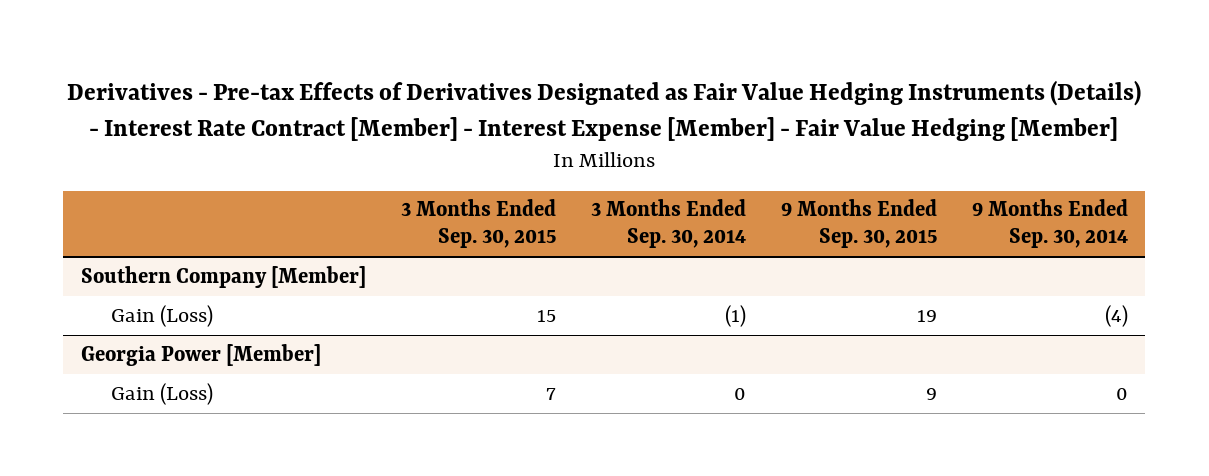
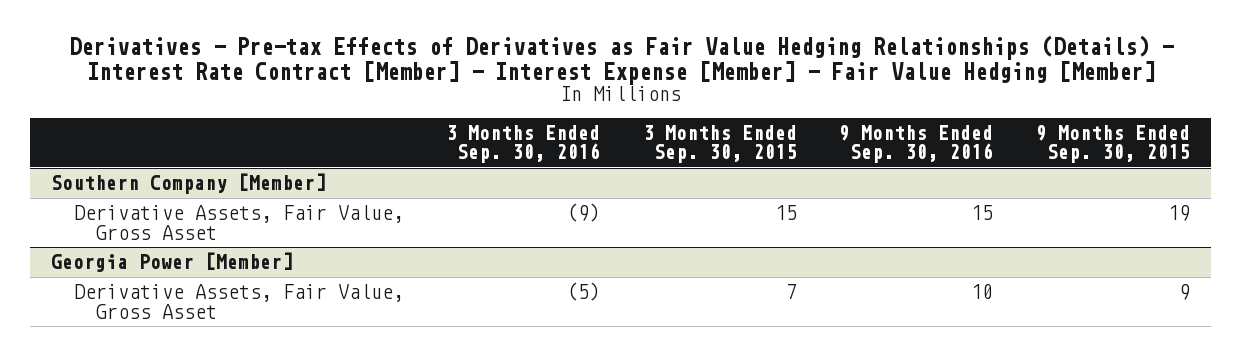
[67,79,1142,141] Derivatives - Pre-tax Effects of Derivatives Designated as Fair Value Hedging Instruments (Details) - Interest Rate Contract [Member] - Interest Expense [Member] - Fair Value Hedging [Member] -> [68,34,1174,85] Derivatives - Pre-tax Effects of Derivatives as Fair Value Hedging Relationships (Details) - Interest Rate Contract [Member] - Interest Expense [Member] - Fair Value Hedging [Member]
[590,199,746,249] 3 Months Ended Sep. 30, 2014 -> none
[971,199,1128,249] 9 Months Ended Sep. 30, 2014 -> none
none -> [446,124,601,164] 3 Months Ended Sep. 30, 2016
none -> [839,124,994,164] 9 Months Ended Sep. 30, 2016
[111,304,214,327] Gain (Loss) -> [73,205,404,240] Derivative Assets, Fair Value, Gross Asset
[111,382,214,405] Gain (Loss) -> none
none -> [73,284,404,319] Derivative Assets, Fair Value, Gross Asset

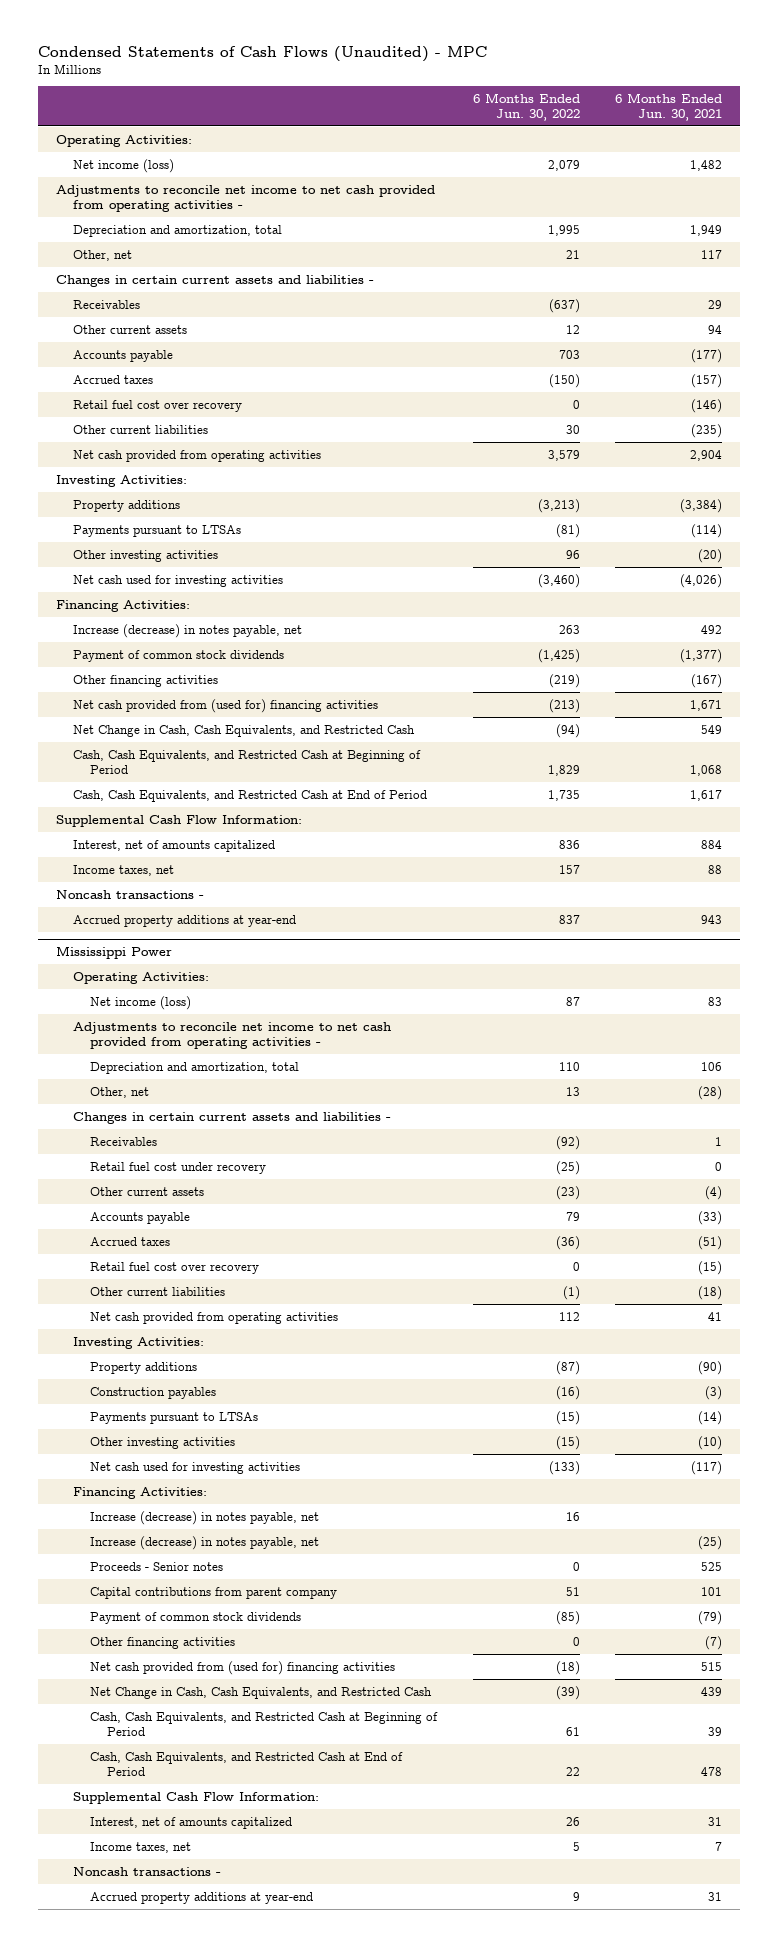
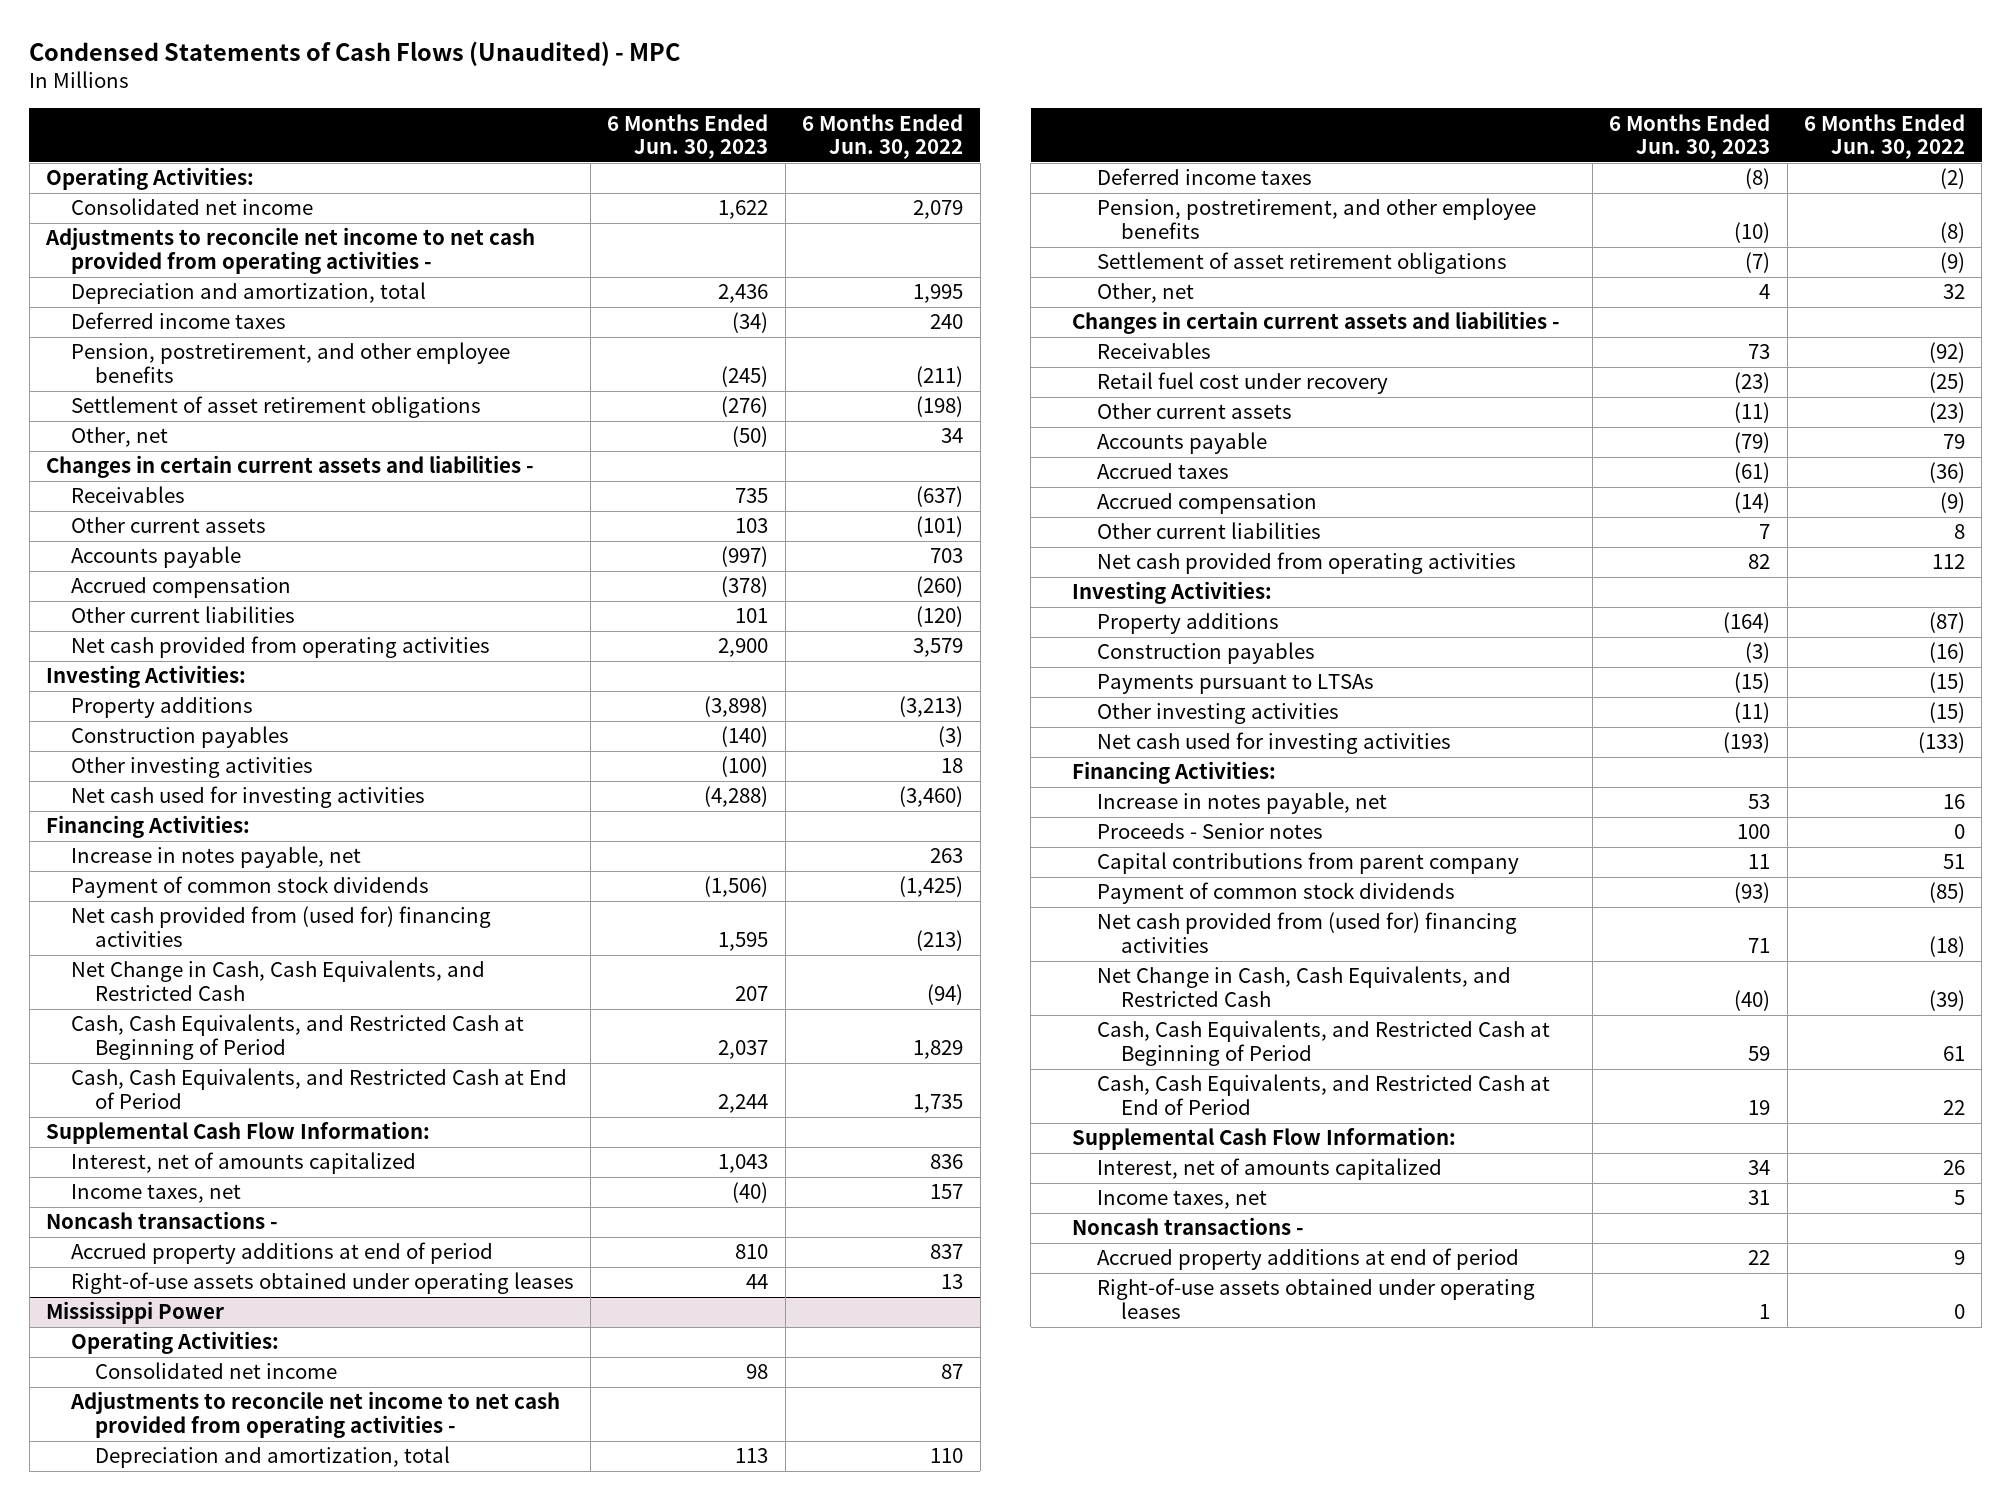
[615,92,723,121] 6 Months Ended Jun. 30, 2021 -> none
none -> [607,113,769,160] 6 Months Ended Jun. 30, 2023
[72,158,174,173] Net income (loss) -> [70,198,313,216] Consolidated net income
none -> [70,312,286,330] Deferred income taxes
none -> [70,342,510,384] Pension, postretirement, and other employee benefits
none -> [70,396,481,419] Settlement of asset retirement obligations
[565,249,580,259] 21 -> [941,428,964,444] 34
[565,324,580,334] 12 -> [916,516,964,538] (101)
[72,374,153,384] Accrued taxes -> none
[72,399,242,412] Retail fuel cost over recovery -> none
none -> [70,577,291,599] Accrued compensation
[565,424,580,434] 30 -> [916,606,964,628] (120)
[72,524,241,537] Payments pursuant to LTSAs -> none
none -> [70,726,289,749] Construction payables
[565,549,580,559] 96 -> [941,758,964,774] 18
[72,623,302,638] Increase (decrease) in notes payable, net -> [70,846,361,869] Increase in notes payable, net
[72,674,218,687] Other financing activities -> none
[72,914,296,927] Accrued property additions at year-end -> [70,1242,493,1265] Accrued property additions at end of period
none -> [70,1272,574,1295] Right-of-use assets obtained under operating leases
[90,995,192,1010] Net income (loss) -> [95,1362,338,1380] Consolidated net income
none -> [1096,168,1312,186] Deferred income taxes
none -> [1096,198,1536,240] Pension, postretirement, and other employee benefits
none -> [1096,252,1507,275] Settlement of asset retirement obligations
[565,1086,580,1096] 13 -> [1942,284,1965,300] 32
[90,1261,260,1274] Retail fuel cost over recovery -> none
none -> [1096,493,1317,515] Accrued compensation
[562,1285,580,1300] (1) -> [1953,524,1965,540] 8
[90,1535,320,1550] Increase (decrease) in notes payable, net -> none
[90,1510,320,1525] Increase (decrease) in notes payable, net -> [1096,792,1387,815] Increase in notes payable, net
[90,1636,236,1649] Other financing activities -> none
[90,1891,314,1904] Accrued property additions at year-end -> [1096,1248,1519,1271] Accrued property additions at end of period
none -> [1096,1278,1535,1320] Right-of-use assets obtained under operating leases

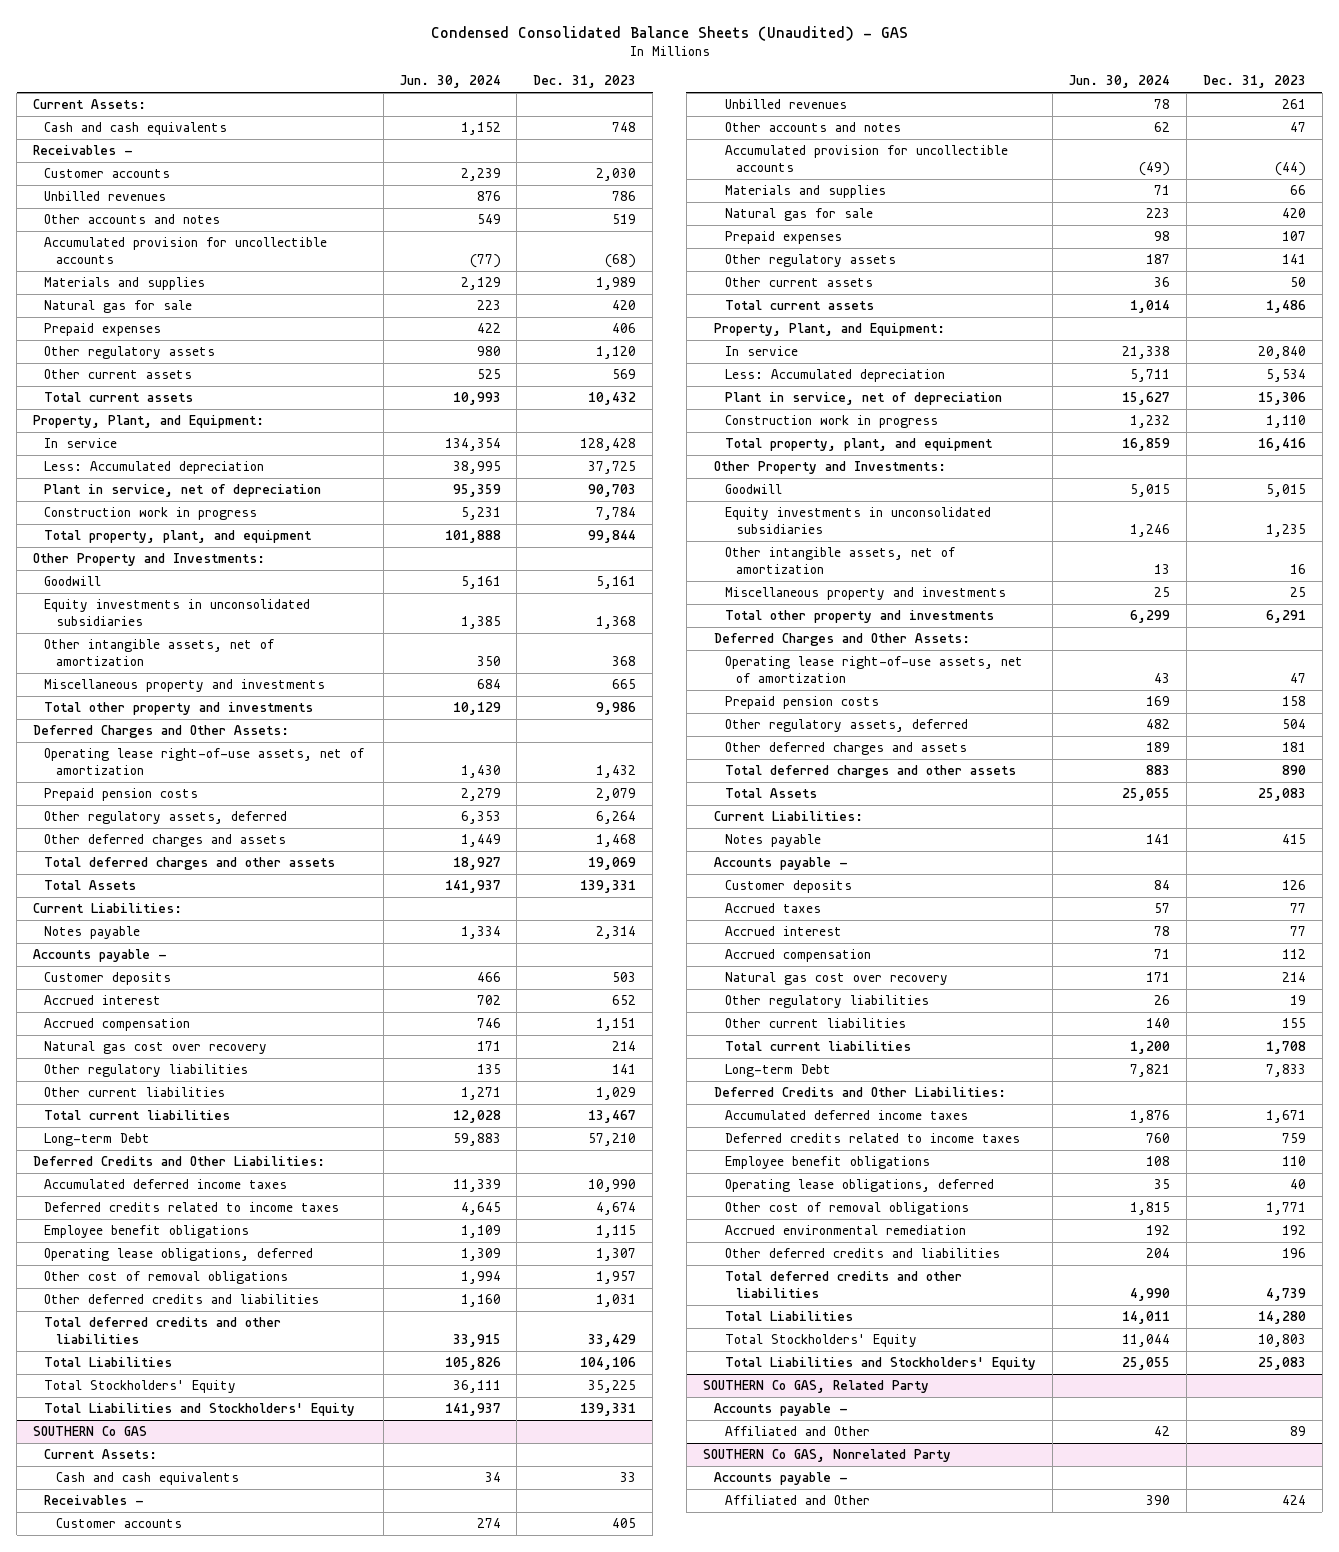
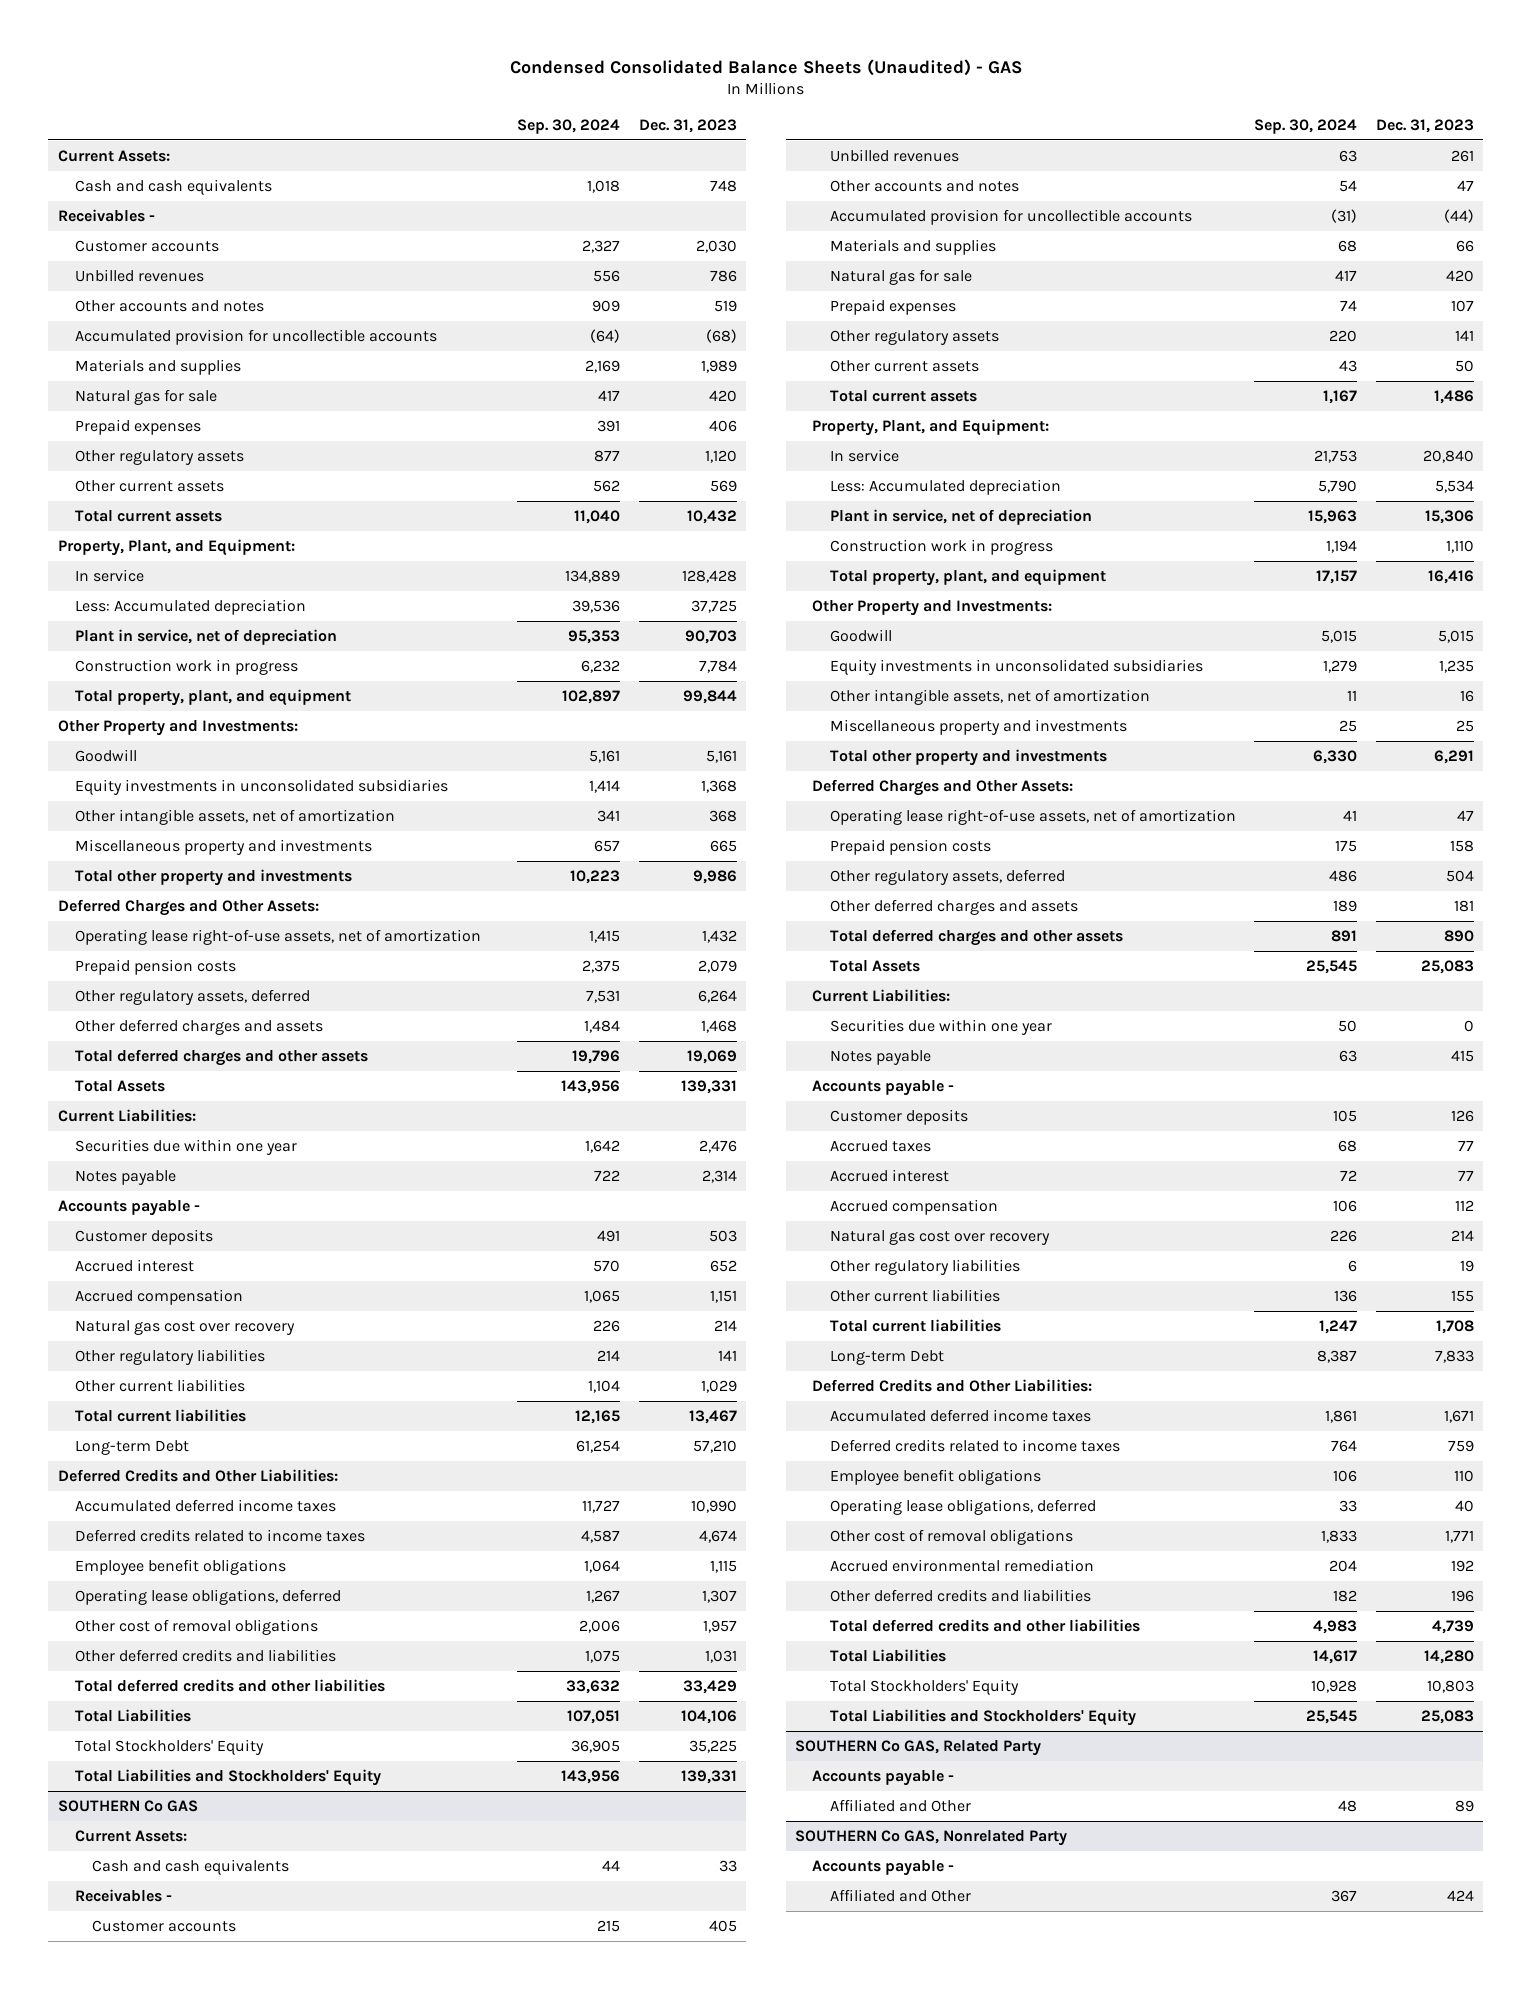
[399,75,501,89] Jun. 30, 2024 -> none
none -> [516,118,620,134] Sep. 30, 2024
none -> [74,1138,297,1155] Securities due within one year
none -> [829,1018,1052,1035] Securities due within one year

